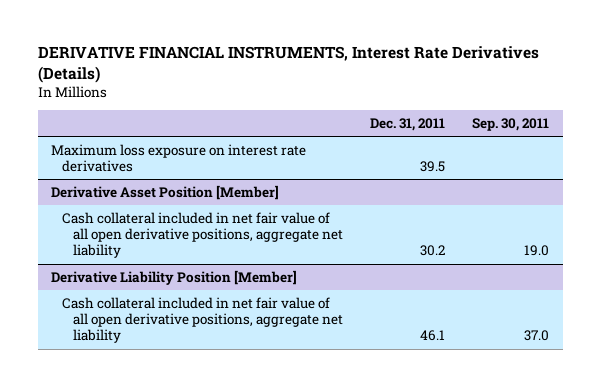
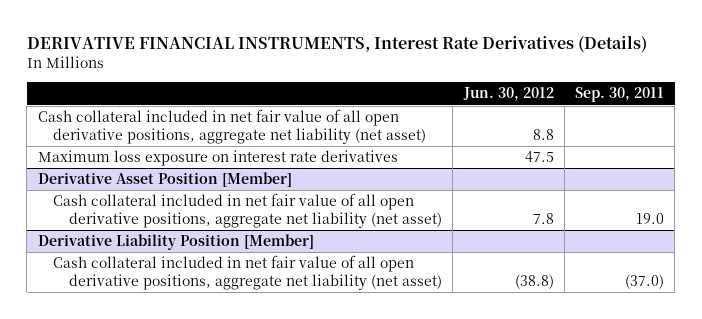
[370,117,446,131] Dec. 31, 2011 -> none
none -> [462,87,554,102] Jun. 30, 2012
none -> [37,109,427,144] Cash collateral included in net fair value of all open derivative positions, aggregate net liability (net asset)
[62,211,344,259] Cash collateral included in net fair value of all open derivative positions, aggregate net liability -> [53,193,442,228] Cash collateral included in net fair value of all open derivative positions, aggregate net liability (net asset)
[62,296,344,344] Cash collateral included in net fair value of all open derivative positions, aggregate net liability -> [53,255,442,290] Cash collateral included in net fair value of all open derivative positions, aggregate net liability (net asset)
[524,330,550,342] 37.0 -> [625,273,665,289] (37.0)

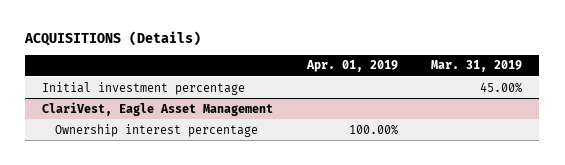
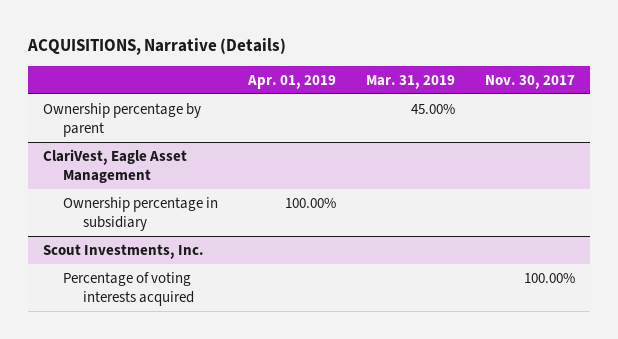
[24,31,202,47] ACQUISITIONS (Details) -> [27,37,287,55] ACQUISITIONS, Narrative (Details)
none -> [485,74,576,89] Nov. 30, 2017
[42,81,246,95] Initial investment percentage -> [43,102,202,137] Ownership percentage by parent
[55,123,259,137] Ownership interest percentage -> [63,196,219,231] Ownership percentage in subsidiary
none -> [43,243,205,259] Scout Investments, Inc.
none -> [63,271,195,306] Percentage of voting interests acquired

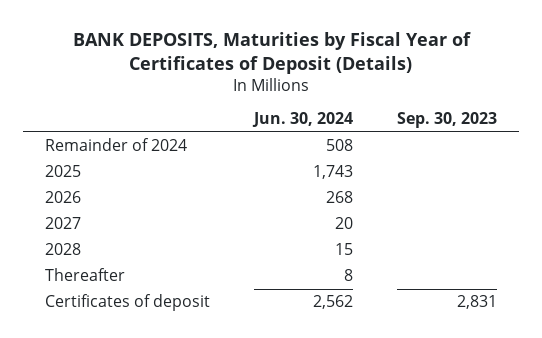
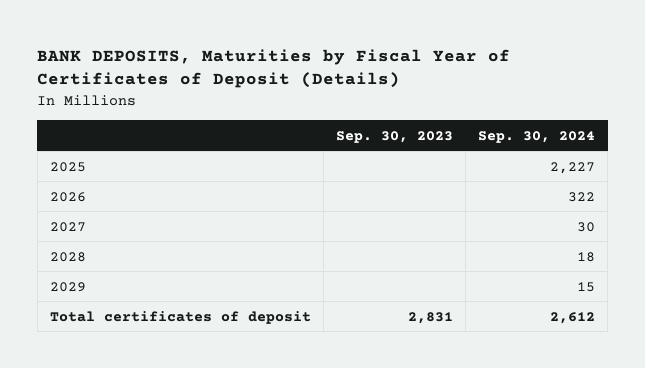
[252,112,354,128] Jun. 30, 2024 -> none
none -> [478,130,596,143] Sep. 30, 2024
[44,138,187,152] Remainder of 2024 -> none
[44,268,125,282] Thereafter -> none
none -> [49,281,86,292] 2029
[44,294,210,312] Certificates of deposit -> [49,310,311,324] Total certificates of deposit

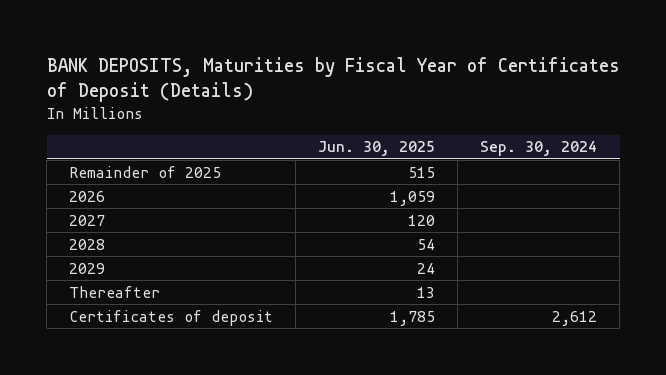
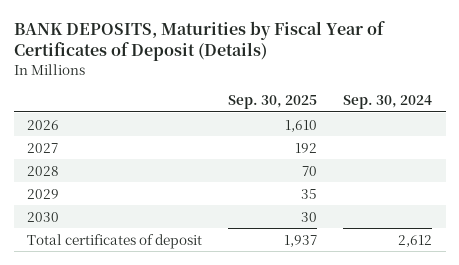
[318,141,436,157] Jun. 30, 2025 -> none
none -> [228,94,318,109] Sep. 30, 2025
[69,165,222,178] Remainder of 2025 -> none
[69,285,161,298] Thereafter -> none
none -> [26,211,59,222] 2030
[69,309,274,326] Certificates of deposit -> [26,233,202,249] Total certificates of deposit

